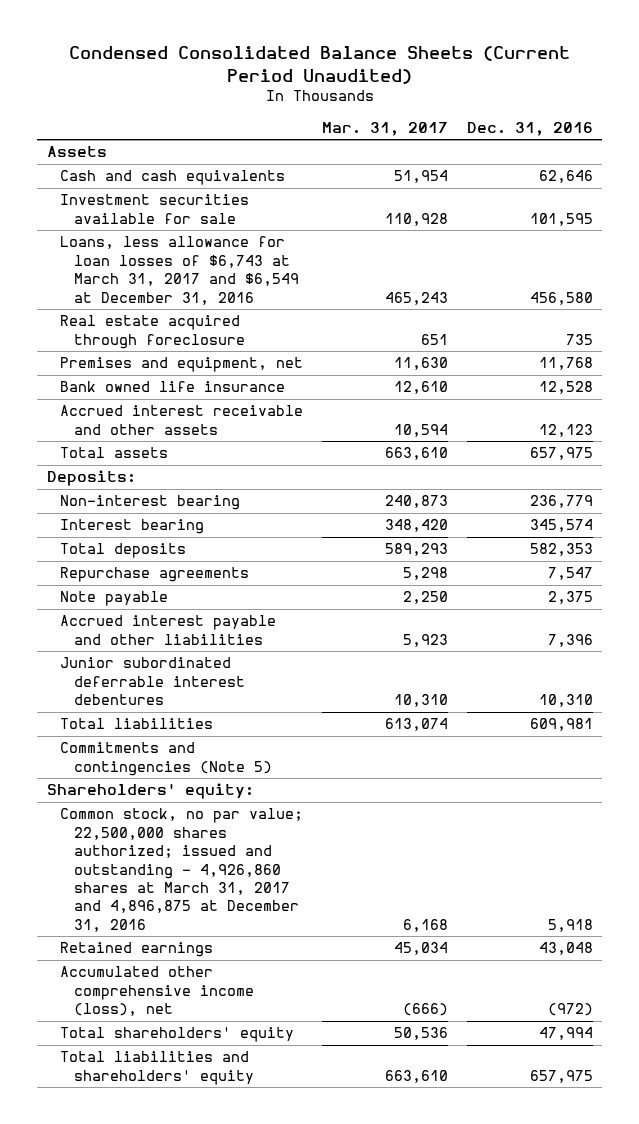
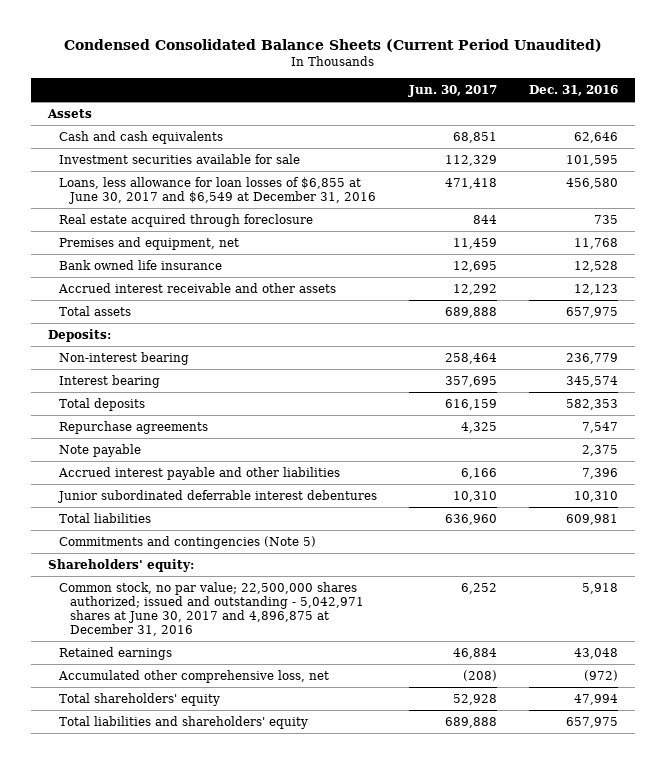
[322,121,449,136] Mar. 31, 2017 -> none
none -> [408,85,498,98] Jun. 30, 2017
[60,236,300,305] Loans, less allowance for loan losses of $6,743 at March 31, 2017 and $6,549 at December 31, 2016 -> [58,176,376,204] Loans, less allowance for loan losses of $6,855 at June 30, 2017 and $6,549 at December 31, 2016
[60,808,304,932] Common stock, no par value; 22,500,000 shares authorized; issued and outstanding - 4,926,860 shares at March 31, 2017 and 4,896,875 at December 31, 2016 -> [58,581,364,637] Common stock, no par value; 22,500,000 shares authorized; issued and outstanding - 5,042,971 shares at June 30, 2017 and 4,896,875 at December 31, 2016
[60,966,255,1017] Accumulated other comprehensive income (loss), net -> [57,669,329,683] Accumulated other comprehensive loss, net

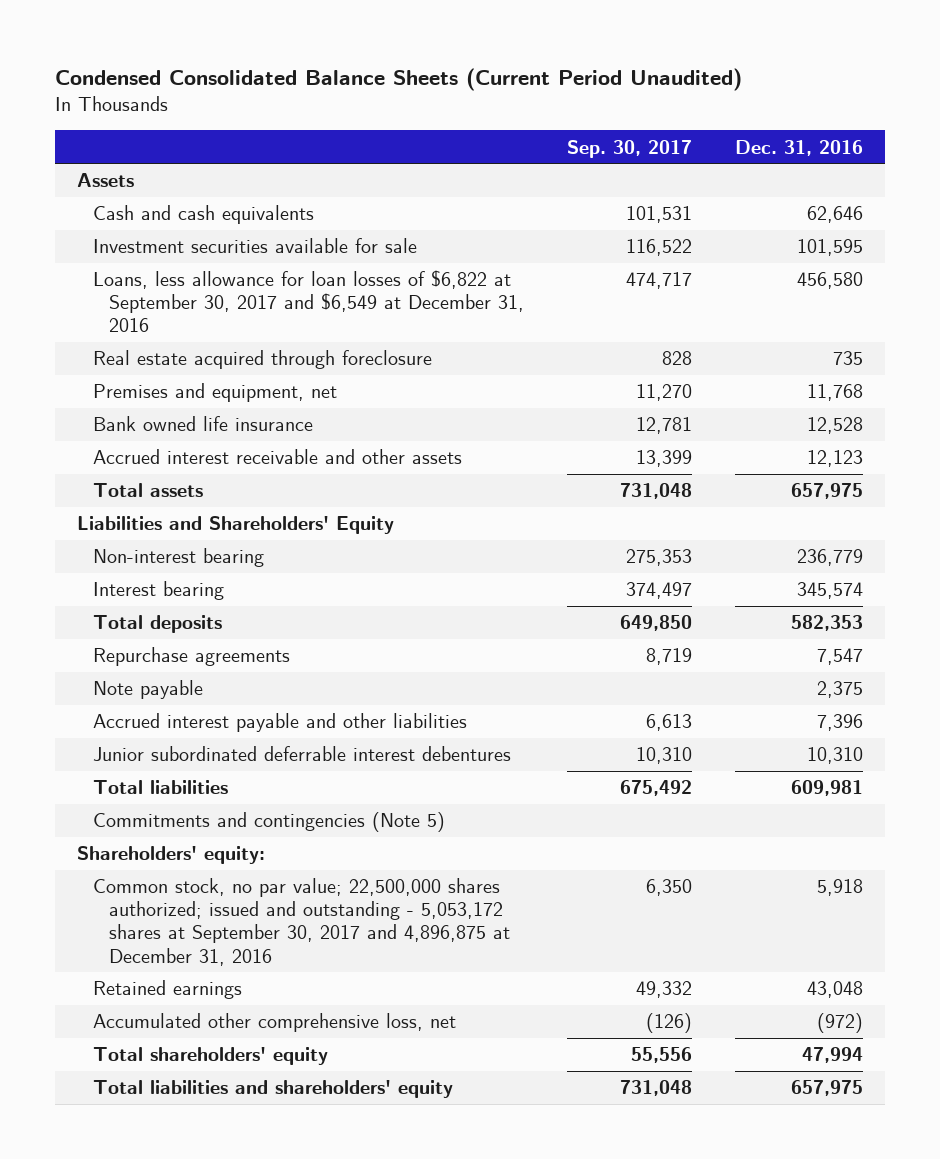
[408,85,498,98] Jun. 30, 2017 -> none
none -> [567,139,693,158] Sep. 30, 2017
[58,176,376,204] Loans, less allowance for loan losses of $6,855 at June 30, 2017 and $6,549 at December 31, 2016 -> [92,270,524,333] Loans, less allowance for loan losses of $6,822 at September 30, 2017 and $6,549 at December 31, 2016
[47,328,111,342] Deposits: -> none
none -> [76,516,394,535] Liabilities and Shareholders' Equity
[58,581,364,637] Common stock, no par value; 22,500,000 shares authorized; issued and outstanding - 5,042,971 shares at June 30, 2017 and 4,896,875 at December 31, 2016 -> [92,878,510,966] Common stock, no par value; 22,500,000 shares authorized; issued and outstanding - 5,053,172 shares at September 30, 2017 and 4,896,875 at December 31, 2016

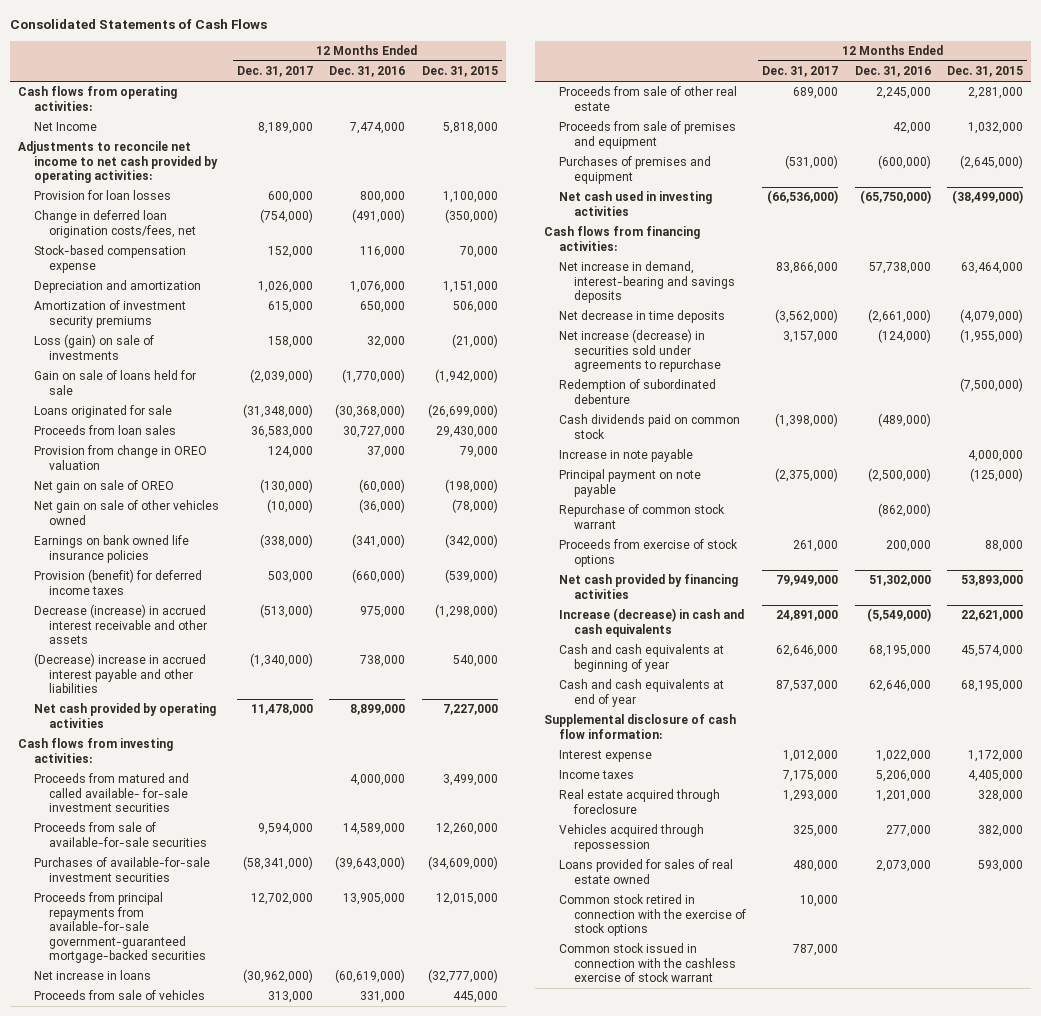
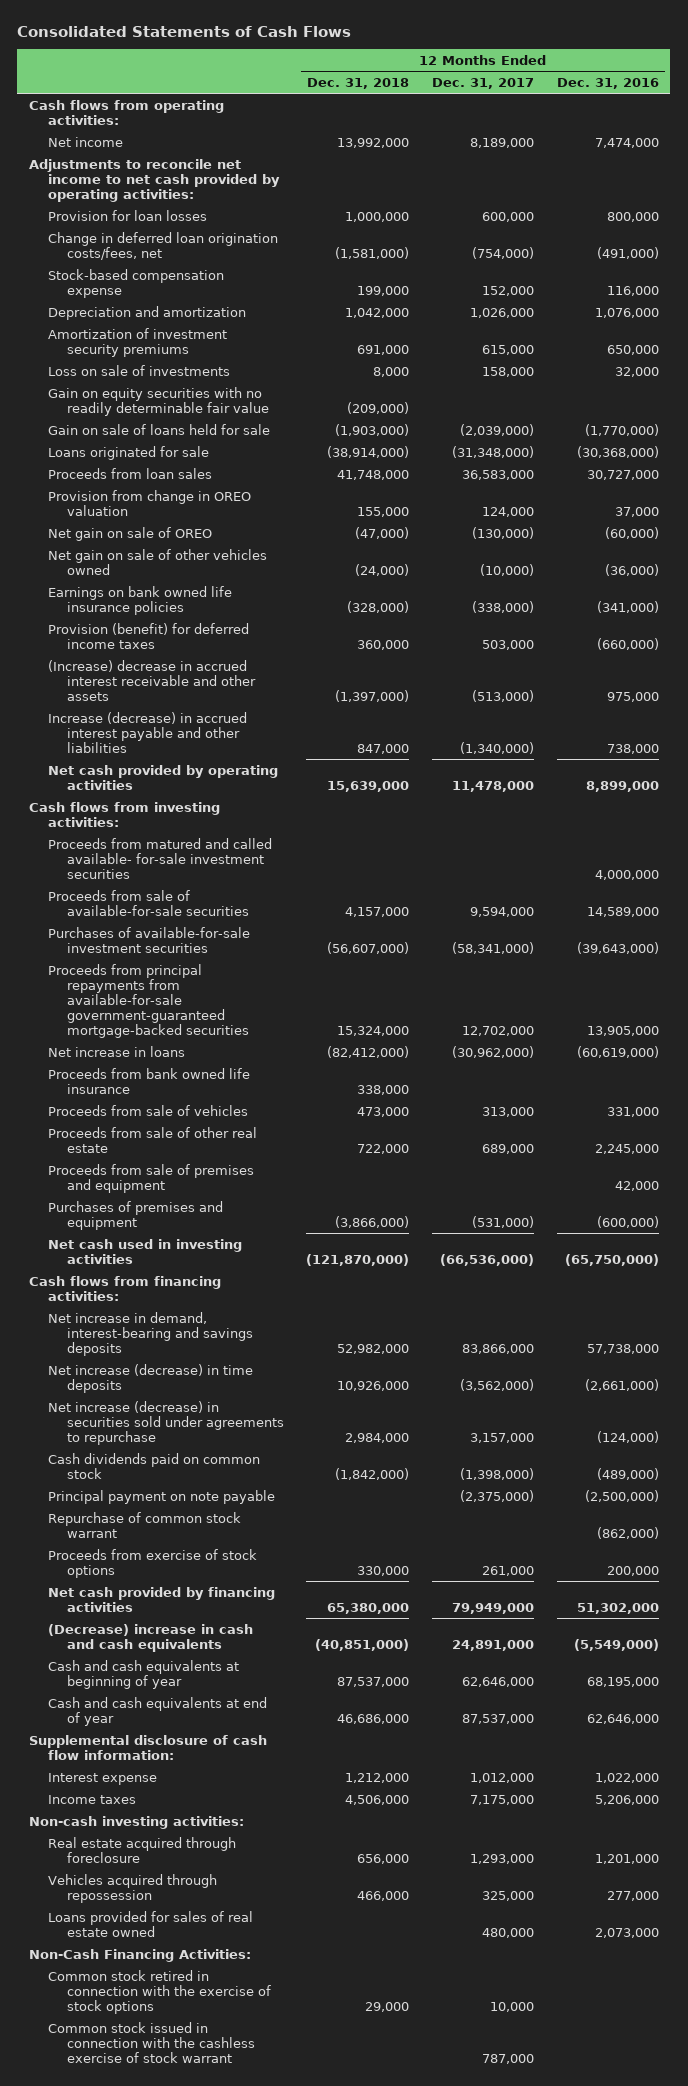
[421,66,498,78] Dec. 31, 2015 -> none
none -> [307,78,410,90] Dec. 31, 2018
[33,122,97,132] Net Income -> [47,136,123,147] Net income
[33,334,154,360] Loss (gain) on sale of investments -> [47,364,230,376] Loss on sale of investments
none -> [47,386,269,416] Gain on equity securities with no readily determinable fair value
[33,604,207,645] Decrease (increase) in accrued interest receivable and other assets -> [47,659,256,701] (Increase) decrease in accrued interest receivable and other assets
[33,653,206,694] (Decrease) increase in accrued interest payable and other liabilities -> [47,711,247,753] Increase (decrease) in accrued interest payable and other liabilities
none -> [47,1067,250,1094] Proceeds from bank owned life insurance
[558,310,725,324] Net decrease in time deposits -> [47,1363,253,1393] Net increase (decrease) in time deposits
[558,379,716,404] Redemption of subordinated debenture -> none
[558,449,693,463] Increase in note payable -> none
[558,608,744,637] Increase (decrease) in cash and cash equivalents -> [47,1623,253,1652] (Decrease) increase in cash and cash equivalents
none -> [28,1815,244,1829] Non-cash investing activities:
none -> [28,1948,251,1962] Non-Cash Financing Activities:

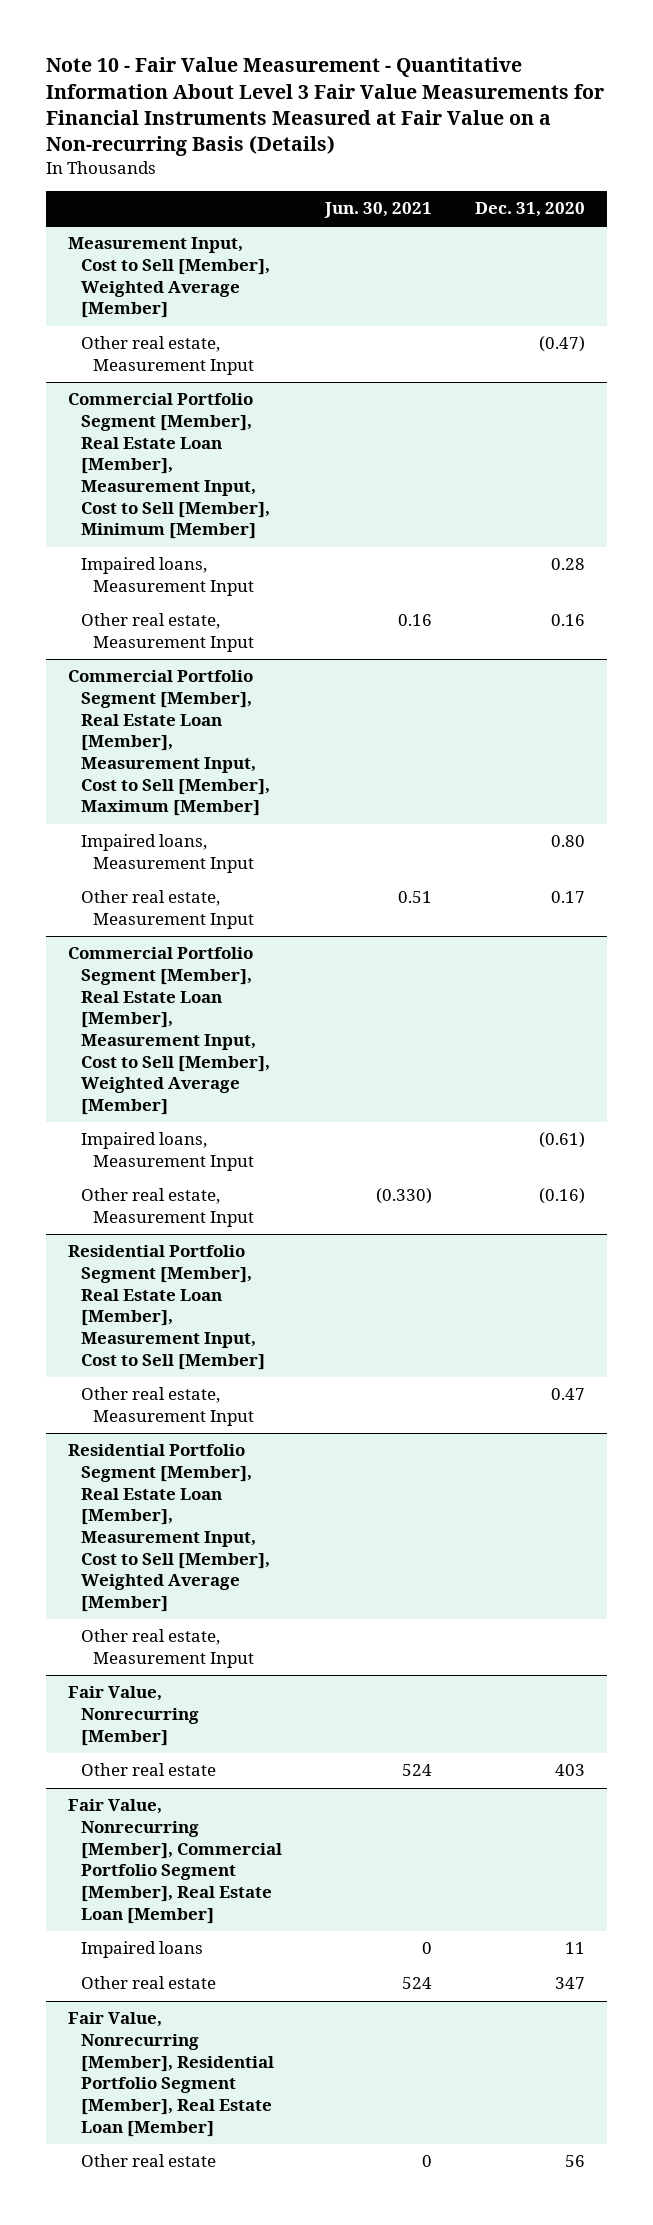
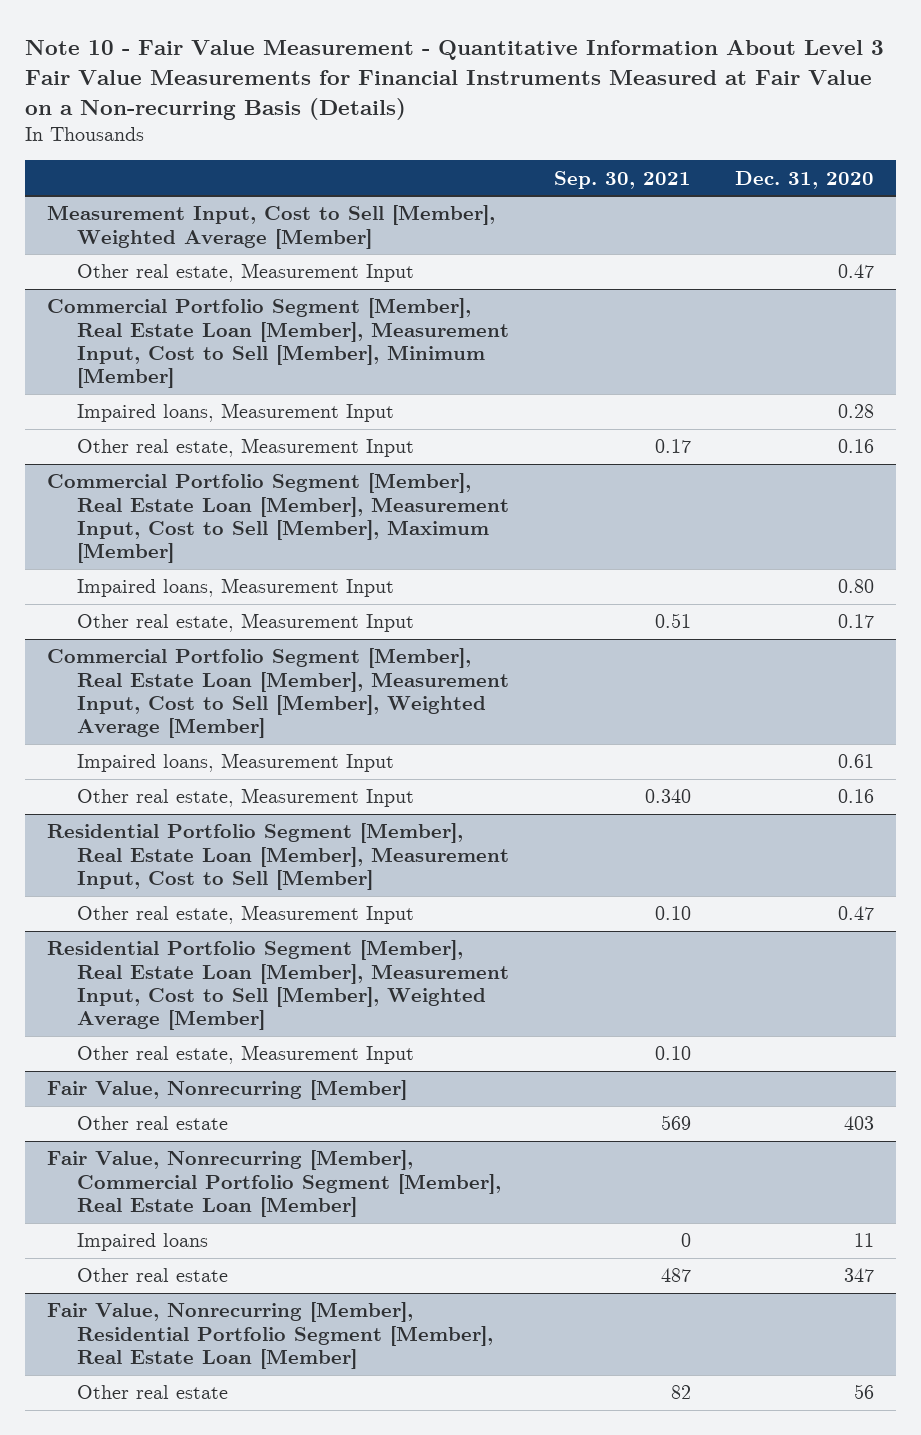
[323,202,432,219] Jun. 30, 2021 -> none
none -> [553,170,691,189] Sep. 30, 2021
[539,336,586,353] (0.47) -> [837,264,874,279] 0.47
[539,1132,586,1149] (0.61) -> [837,754,874,769] 0.61
[539,1188,586,1205] (0.16) -> [837,789,874,804] 0.16

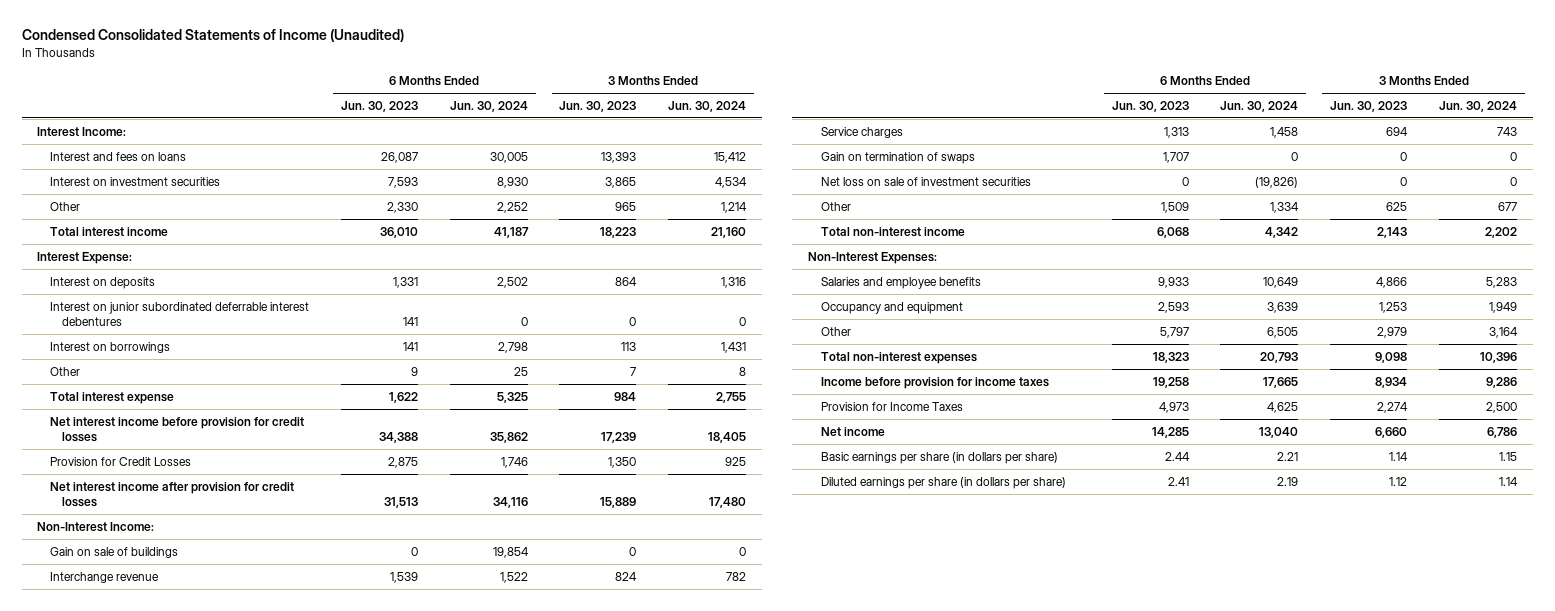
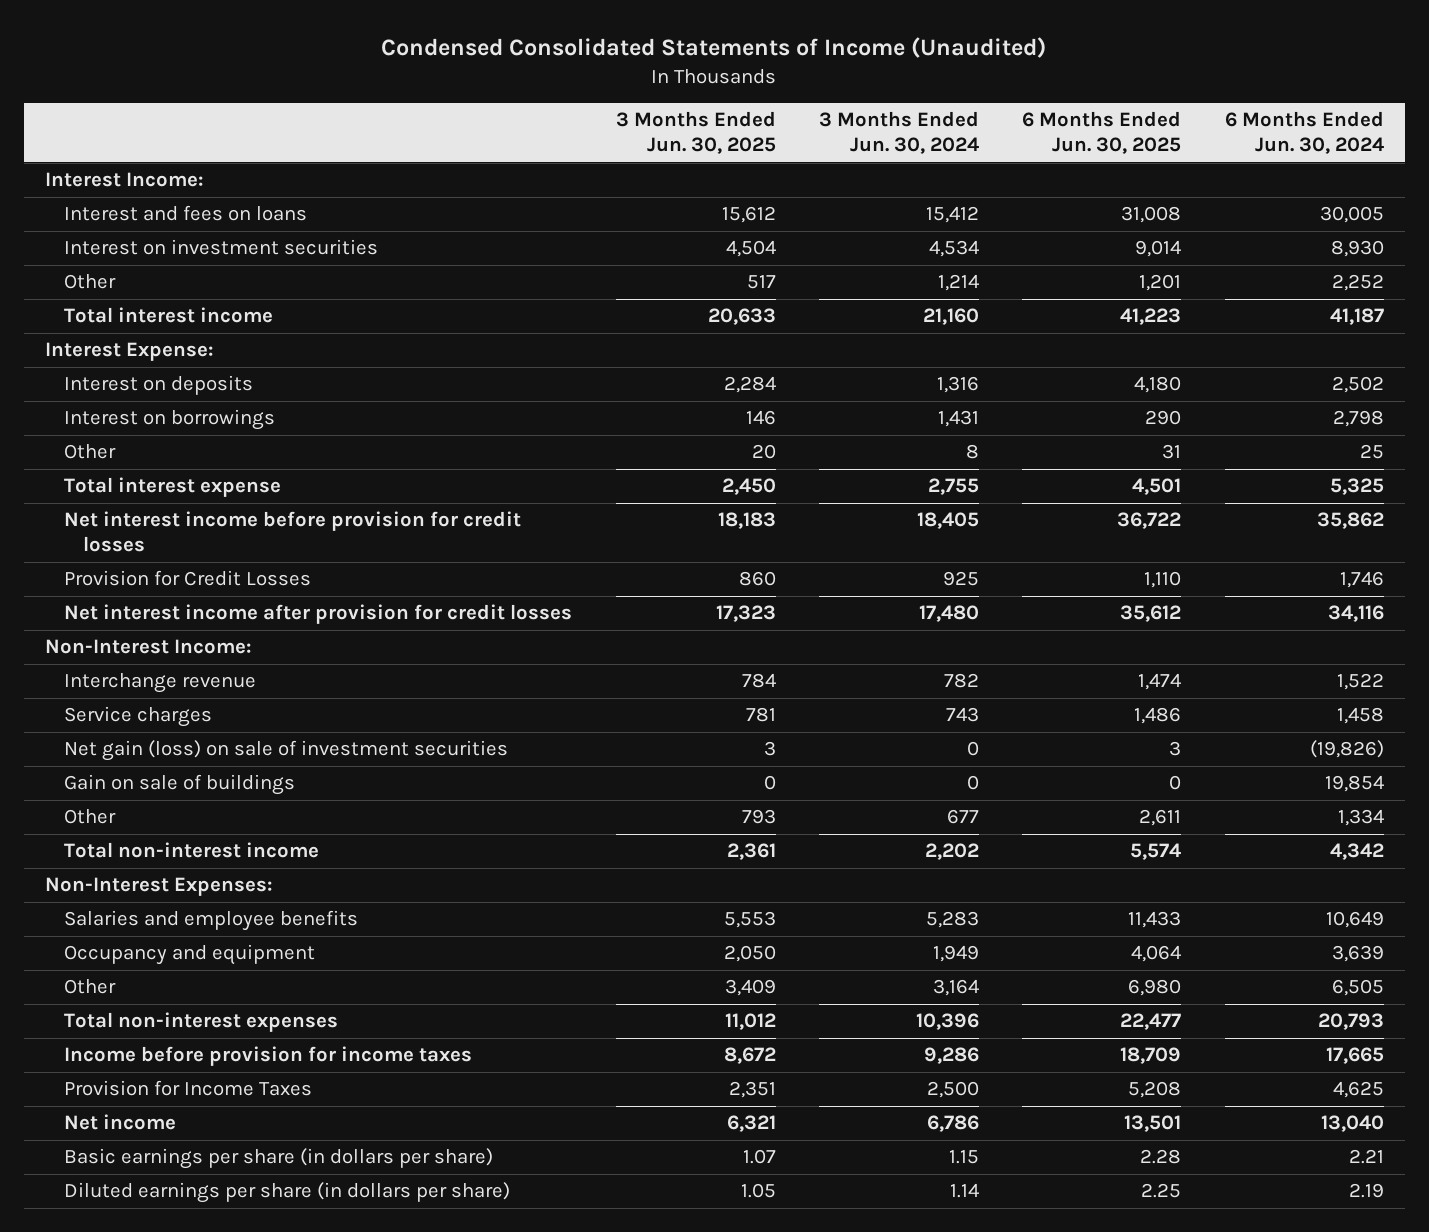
[340,101,418,113] Jun. 30, 2023 -> none
[559,101,637,113] Jun. 30, 2023 -> none
none -> [615,111,776,155] 3 Months Ended Jun. 30, 2025
none -> [1022,111,1182,155] 6 Months Ended Jun. 30, 2025
[49,301,309,326] Interest on junior subordinated deferrable interest debentures -> none
[820,151,975,164] Gain on termination of swaps -> none
[820,176,1031,186] Net loss on sale of investment securities -> [64,740,509,762] Net gain (loss) on sale of investment securities
[49,546,178,558] Gain on sale of buildings -> [64,774,296,796] Gain on sale of buildings

